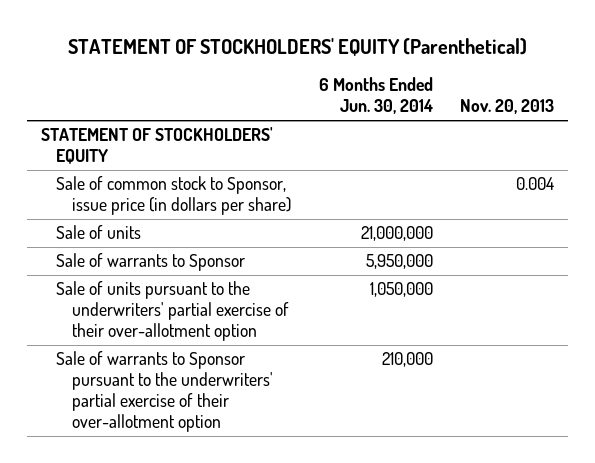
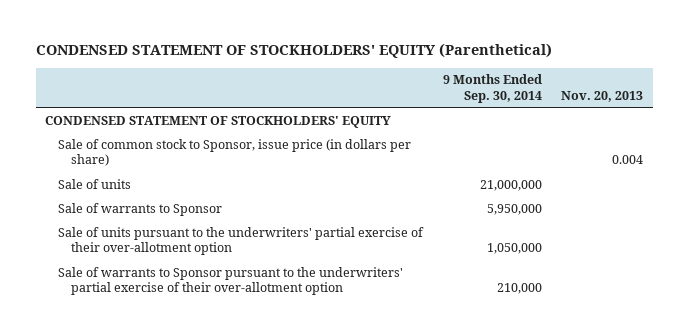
[68,37,528,56] STATEMENT OF STOCKHOLDERS' EQUITY (Parenthetical) -> [35,43,552,59] CONDENSED STATEMENT OF STOCKHOLDERS' EQUITY (Parenthetical)
[318,77,433,115] 6 Months Ended Jun. 30, 2014 -> none
none -> [442,74,542,103] 9 Months Ended Sep. 30, 2014
[40,127,273,165] STATEMENT OF STOCKHOLDERS' EQUITY -> [45,115,392,128] CONDENSED STATEMENT OF STOCKHOLDERS' EQUITY

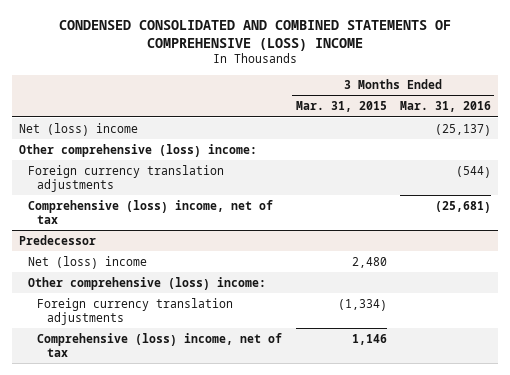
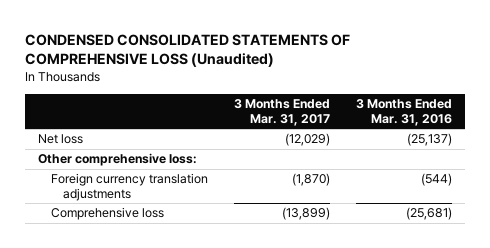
[58,19,451,51] CONDENSED CONSOLIDATED AND COMBINED STATEMENTS OF COMPREHENSIVE (LOSS) INCOME -> [25,33,351,68] CONDENSED CONSOLIDATED STATEMENTS OF COMPREHENSIVE LOSS (Unaudited)
[295,101,387,113] Mar. 31, 2015 -> none
none -> [233,99,330,126] 3 Months Ended Mar. 31, 2017
[18,122,138,136] Net (loss) income -> [38,134,84,145] Net loss
[18,143,257,157] Other comprehensive (loss) income: -> [38,153,198,167] Other comprehensive loss:
[18,234,96,245] Predecessor -> none
[28,255,148,269] Net (loss) income -> none
[28,276,267,290] Other comprehensive (loss) income: -> none
[37,297,234,325] Foreign currency translation adjustments -> none
[37,332,283,357] Comprehensive (loss) income, net of tax -> none
[28,199,274,224] Comprehensive (loss) income, net of tax -> [50,207,164,221] Comprehensive loss

